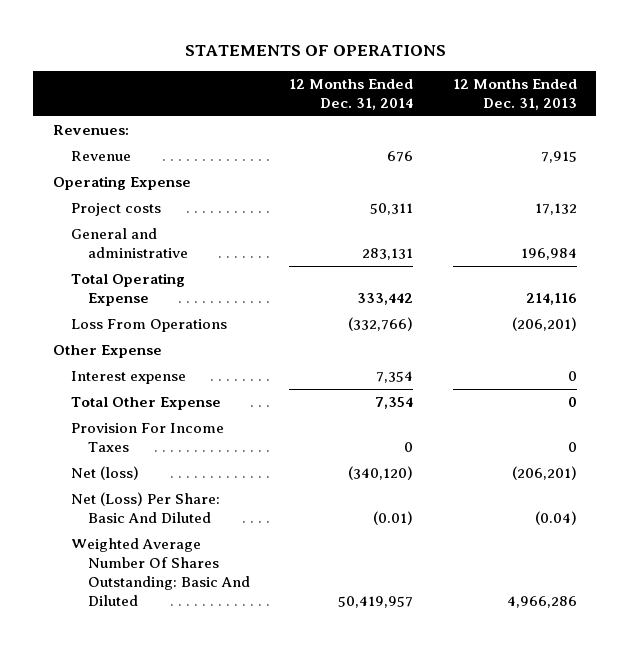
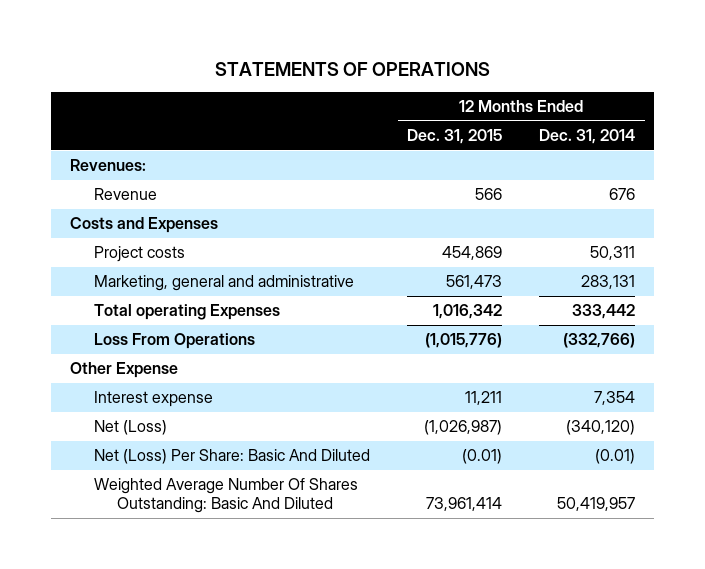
[452,79,577,111] 12 Months Ended Dec. 31, 2013 -> none
none -> [406,129,502,145] Dec. 31, 2015
[52,175,191,190] Operating Expense -> none
none -> [69,217,218,234] Costs and Expenses
[70,227,189,258] General and administrative -> [93,275,354,292] Marketing, general and administrative
[70,272,185,306] Total Operating Expense -> [93,304,280,321] Total operating Expenses
[70,396,221,410] Total Other Expense -> none
[70,422,224,452] Provision For Income Taxes -> none
[70,465,139,480] Net (loss) -> [93,420,167,436] Net (Loss)

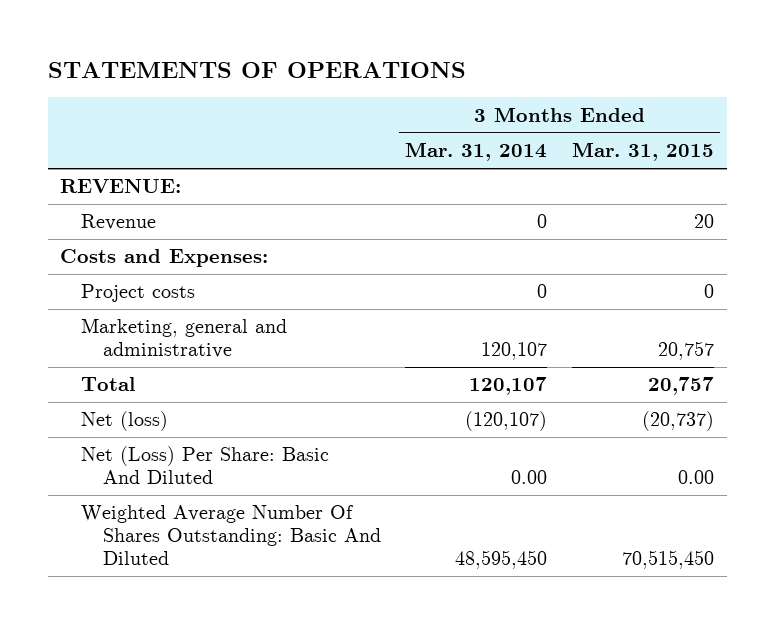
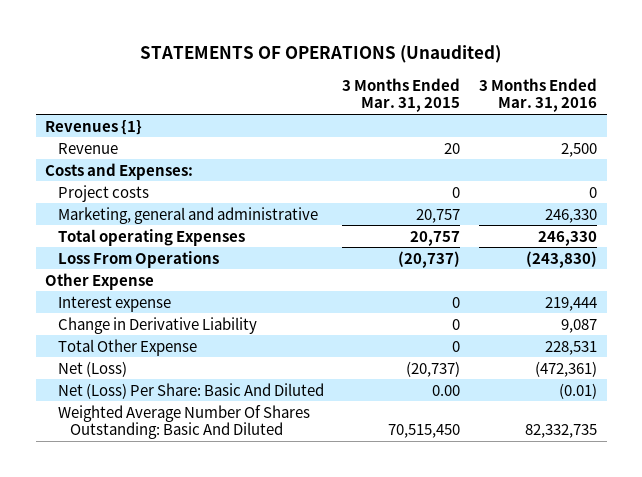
[47,62,466,79] STATEMENTS OF OPERATIONS -> [140,45,502,64] STATEMENTS OF OPERATIONS (Unaudited)
[405,142,548,162] Mar. 31, 2014 -> none
none -> [479,77,598,113] 3 Months Ended Mar. 31, 2016
[60,179,182,194] REVENUE: -> [45,119,143,135] Revenues {1}
[81,377,136,392] Total -> [57,228,245,246] Total operating Expenses
none -> [57,250,219,268] Loss From Operations
none -> [45,272,155,290] Other Expense
none -> [57,295,171,312] Interest expense
none -> [57,316,257,334] Change in Derivative Liability
none -> [57,338,197,356] Total Other Expense
[81,411,169,432] Net (loss) -> [57,360,127,377] Net (Loss)

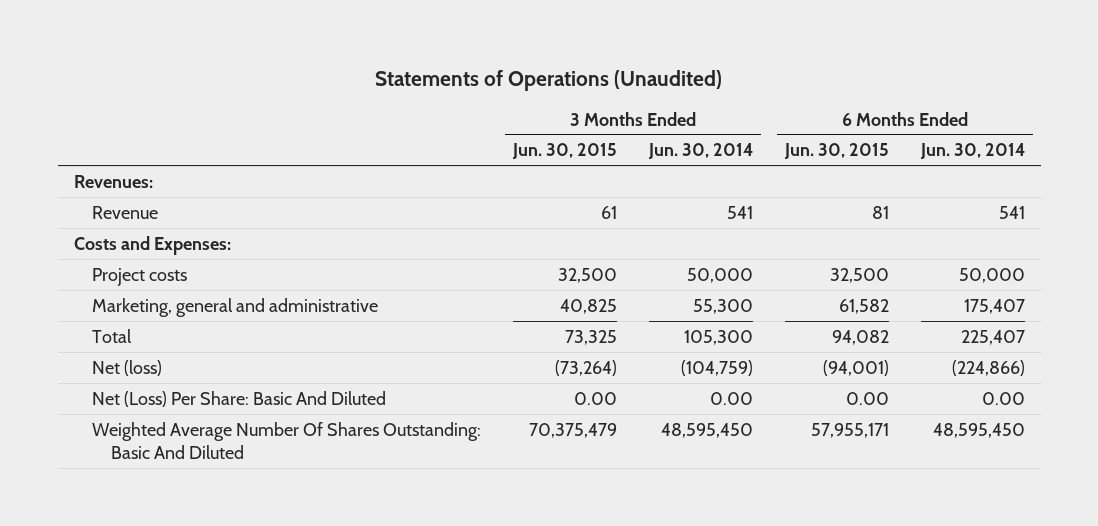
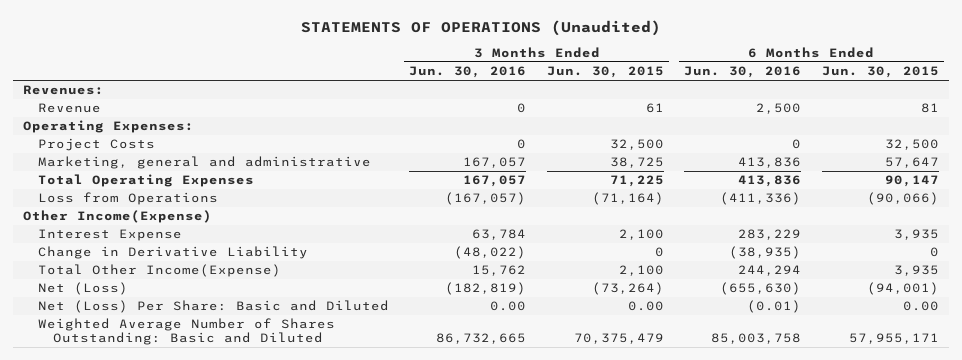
[375,70,723,92] Statements of Operations (Unaudited) -> [300,19,661,36] STATEMENTS OF OPERATIONS (Unaudited)
[647,143,753,160] Jun. 30, 2014 -> none
[919,143,1025,160] Jun. 30, 2014 -> none
none -> [409,66,527,79] Jun. 30, 2016
none -> [684,66,802,79] Jun. 30, 2016
[73,235,231,255] Costs and Expenses: -> none
none -> [23,120,195,134] Operating Expenses:
[92,267,188,286] Project costs -> [38,138,156,152] Project Costs
[560,298,618,314] 40,825 -> [609,157,664,169] 38,725
[838,298,889,314] 61,582 -> [884,157,939,169] 57,647
[92,328,133,343] Total -> [38,174,255,188] Total Operating Expenses
[565,329,618,345] 73,325 -> [609,175,664,188] 71,225
[831,329,889,345] 94,082 -> [884,175,939,188] 90,147
none -> [38,192,219,206] Loss from Operations
none -> [23,210,213,224] Other Income(Expense)
none -> [38,229,183,242] Interest Expense
none -> [38,246,309,260] Change in Derivative Liability
none -> [38,264,282,278] Total Other Income(Expense)
[92,359,163,376] Net (loss) -> [38,282,129,296] Net (Loss)
[92,390,387,407] Net (Loss) Per Share: Basic And Diluted -> [38,300,390,314] Net (Loss) Per Share: Basic and Diluted
[92,421,482,459] Weighted Average Number Of Shares Outstanding: Basic And Diluted -> [38,318,336,346] Weighted Average Number of Shares Outstanding: Basic and Diluted

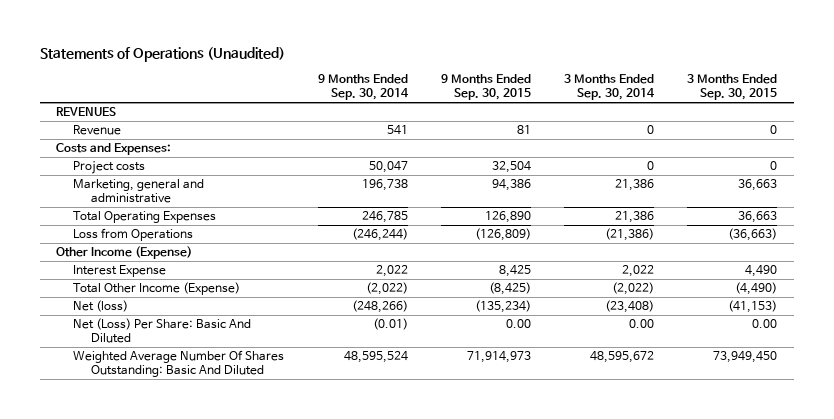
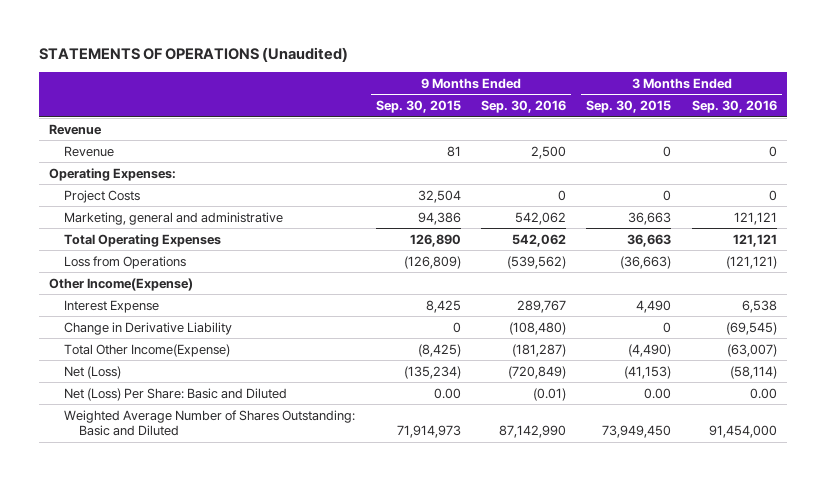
[39,46,285,62] Statements of Operations (Unaudited) -> [39,47,349,63] STATEMENTS OF OPERATIONS (Unaudited)
[317,74,409,101] 9 Months Ended Sep. 30, 2014 -> none
[564,74,656,101] 3 Months Ended Sep. 30, 2014 -> none
none -> [481,100,567,114] Sep. 30, 2016
none -> [691,100,777,114] Sep. 30, 2016
[56,107,117,117] REVENUES -> [49,123,103,135] Revenue
[56,143,172,156] Costs and Expenses: -> none
none -> [49,167,177,181] Operating Expenses:
[73,161,146,175] Project costs -> [64,189,141,203] Project Costs
[56,246,193,260] Other Income (Expense) -> [49,277,194,291] Other Income(Expense)
none -> [64,321,233,335] Change in Derivative Liability
[73,282,241,296] Total Other Income (Expense) -> [64,343,231,357] Total Other Income(Expense)
[73,300,129,313] Net (loss) -> [64,365,122,379] Net (Loss)
[73,318,252,344] Net (Loss) Per Share: Basic And Diluted -> [64,387,288,401] Net (Loss) Per Share: Basic and Diluted
[73,350,285,378] Weighted Average Number Of Shares Outstanding: Basic And Diluted -> [64,409,356,437] Weighted Average Number of Shares Outstanding: Basic and Diluted

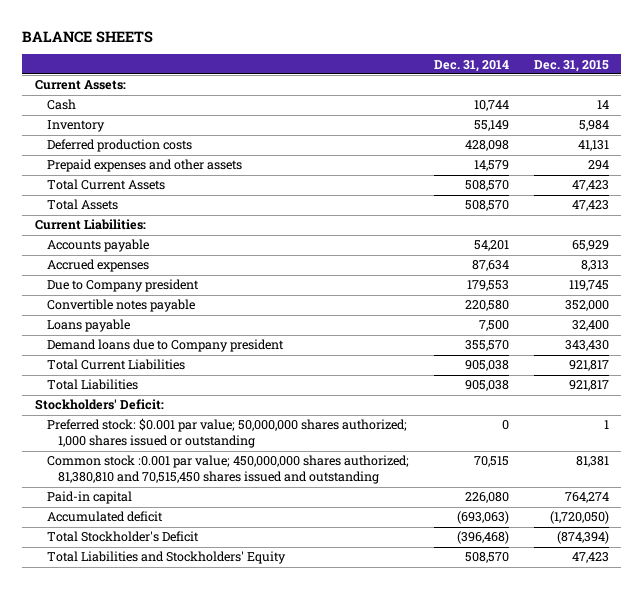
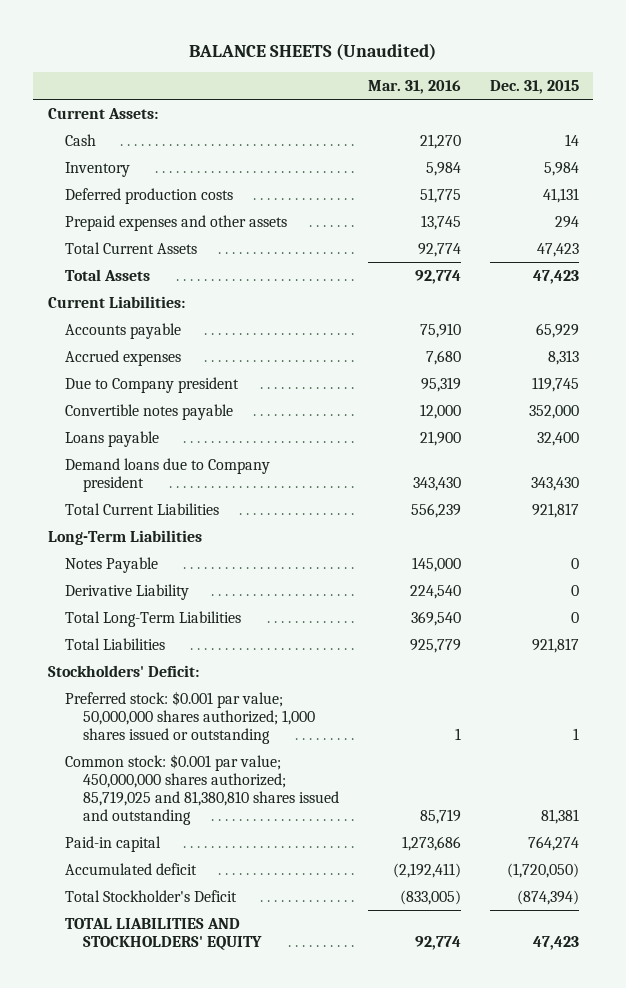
[22,30,154,43] BALANCE SHEETS -> [189,42,437,60] BALANCE SHEETS (Unaudited)
[433,59,509,72] Dec. 31, 2014 -> none
none -> [368,80,462,95] Mar. 31, 2016
none -> [47,529,202,545] Long-Term Liabilities
none -> [65,556,159,573] Notes Payable
none -> [65,583,190,600] Derivative Liability
none -> [65,610,242,627] Total Long-Term Liabilities
[46,455,409,485] Common stock :0.001 par value; 450,000,000 shares authorized; 81,380,810 and 70,515,450 shares issued and outstanding -> [65,753,340,825] Common stock: $0.001 par value; 450,000,000 shares authorized; 85,719,025 and 81,380,810 shares issued and outstanding
[46,551,286,565] Total Liabilities and Stockholders' Equity -> [65,917,263,950] TOTAL LIABILITIES AND STOCKHOLDERS' EQUITY

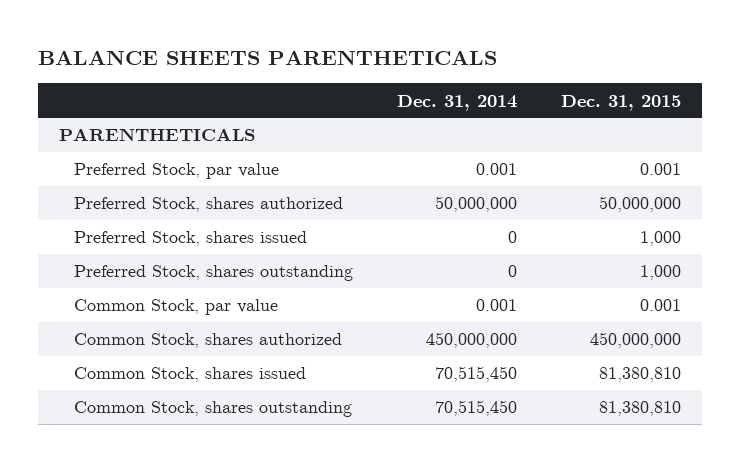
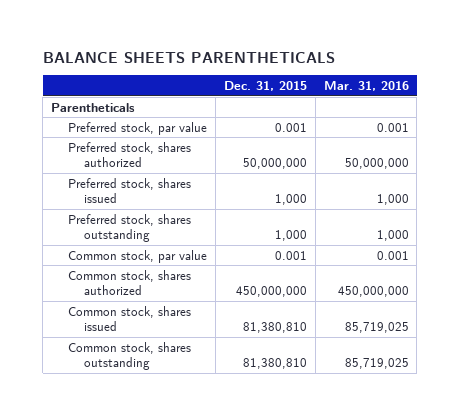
[396,94,517,111] Dec. 31, 2014 -> none
none -> [323,81,409,92] Mar. 31, 2016
[59,128,256,142] PARENTHETICALS -> [51,102,136,112] Parentheticals
[74,163,280,180] Preferred Stock, par value -> [67,121,207,135] Preferred stock, par value
[74,197,344,213] Preferred Stock, shares authorized -> [67,141,191,167] Preferred stock, shares authorized
[74,231,308,247] Preferred Stock, shares issued -> [67,177,191,203] Preferred stock, shares issued
[74,265,354,282] Preferred Stock, shares outstanding -> [67,213,191,242] Preferred stock, shares outstanding
[74,299,279,316] Common Stock, par value -> [67,249,207,263] Common stock, par value
[74,333,343,349] Common Stock, shares authorized -> [67,269,191,295] Common stock, shares authorized
[74,367,307,383] Common Stock, shares issued -> [67,305,191,331] Common stock, shares issued
[74,401,353,418] Common Stock, shares outstanding -> [67,341,191,370] Common stock, shares outstanding

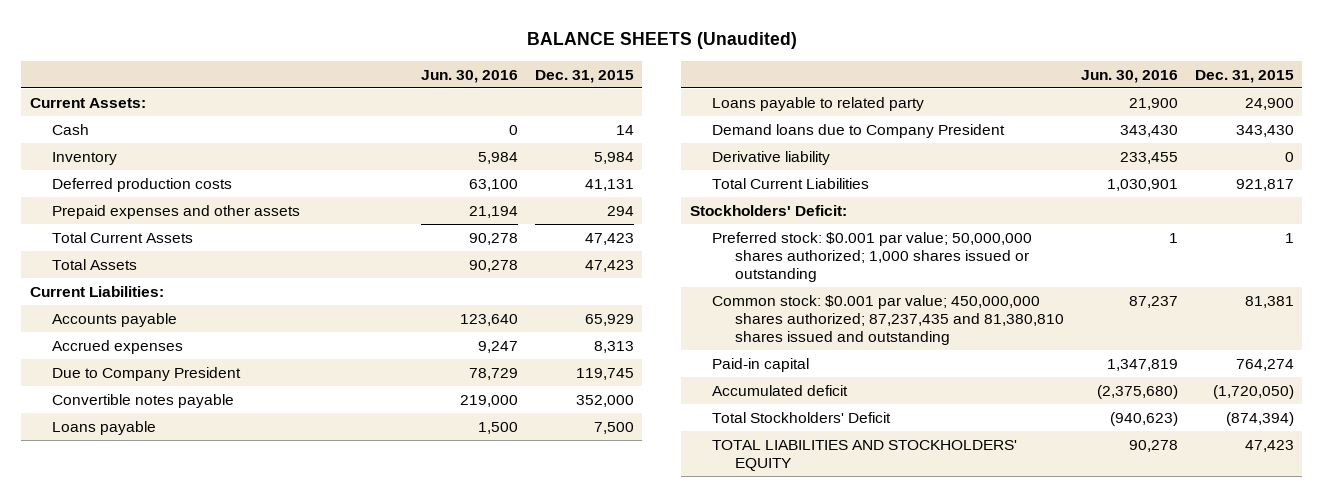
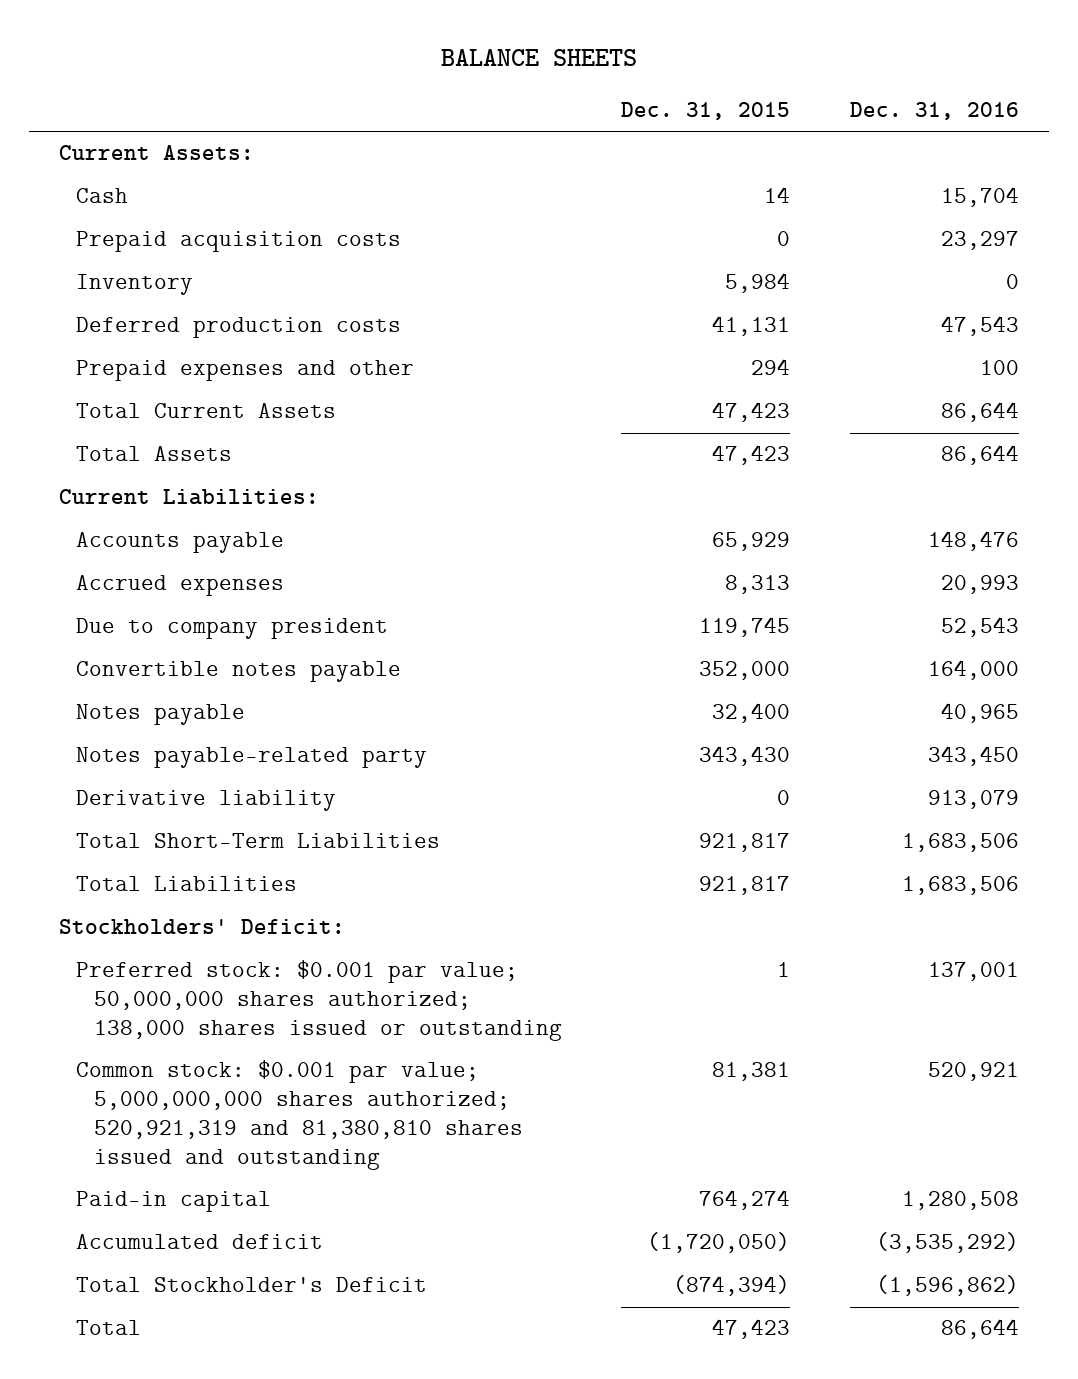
[526,32,797,50] BALANCE SHEETS (Unaudited) -> [441,48,638,66] BALANCE SHEETS
[421,69,519,83] Jun. 30, 2016 -> none
none -> [849,102,1019,121] Dec. 31, 2016
none -> [76,231,402,253] Prepaid acquisition costs
[52,204,301,219] Prepaid expenses and other assets -> [76,360,415,382] Prepaid expenses and other
[52,366,242,381] Due to Company President -> [76,618,389,640] Due to company president
[52,420,157,435] Loans payable -> none
[712,96,925,111] Loans payable to related party -> none
none -> [76,704,246,726] Notes payable
[712,123,1006,138] Demand loans due to Company President -> [76,747,428,769] Notes payable-related party
[712,177,870,189] Total Current Liabilities -> [76,833,441,849] Total Short-Term Liabilities
none -> [76,876,298,892] Total Liabilities
[712,231,1033,282] Preferred stock: $0.001 par value; 50,000,000 shares authorized; 1,000 shares issued or outstanding -> [76,960,562,1041] Preferred stock: $0.001 par value; 50,000,000 shares authorized; 138,000 shares issued or outstanding
[712,294,1064,345] Common stock: $0.001 par value; 450,000,000 shares authorized; 87,237,435 and 81,380,810 shares issued and outstanding -> [76,1060,523,1170] Common stock: $0.001 par value; 5,000,000,000 shares authorized; 520,921,319 and 81,380,810 shares issued and outstanding
[712,411,892,423] Total Stockholders' Deficit -> [76,1277,428,1293] Total Stockholder's Deficit
[712,439,1018,471] TOTAL LIABILITIES AND STOCKHOLDERS' EQUITY -> [76,1320,142,1336] Total

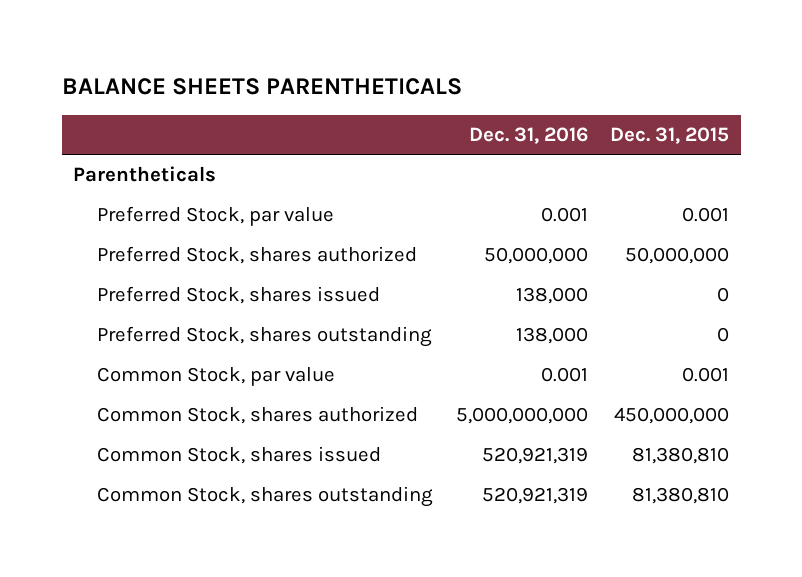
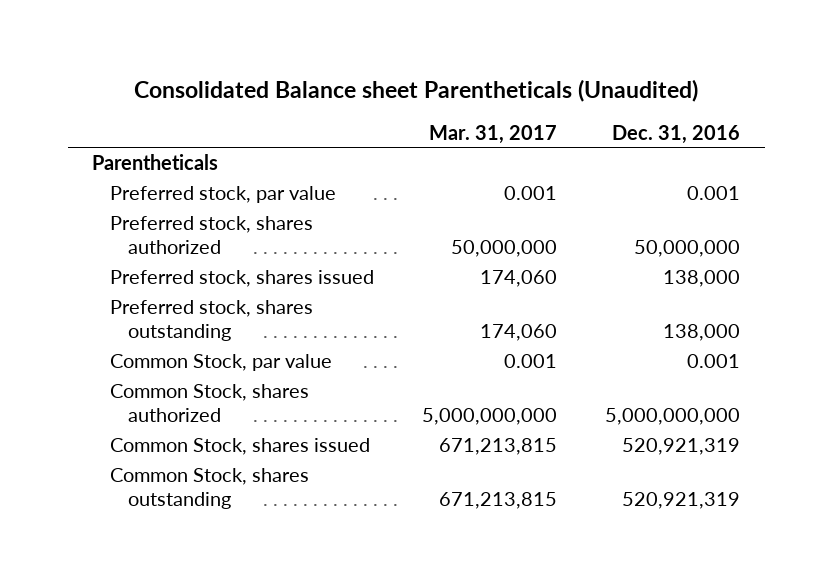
[61,77,462,95] BALANCE SHEETS PARENTHETICALS -> [134,78,699,102] Consolidated Balance sheet Parentheticals (Unaudited)
[610,127,730,145] Dec. 31, 2015 -> none
none -> [429,124,558,144] Mar. 31, 2017
[97,206,335,227] Preferred Stock, par value -> [109,186,336,204] Preferred stock, par value
[97,246,418,265] Preferred Stock, shares authorized -> [109,216,313,254] Preferred stock, shares authorized
[97,286,381,305] Preferred Stock, shares issued -> [109,270,374,288] Preferred stock, shares issued
[97,326,433,348] Preferred Stock, shares outstanding -> [109,300,313,341] Preferred stock, shares outstanding

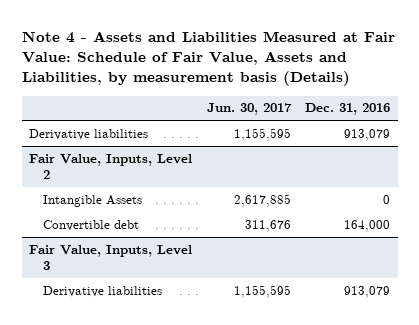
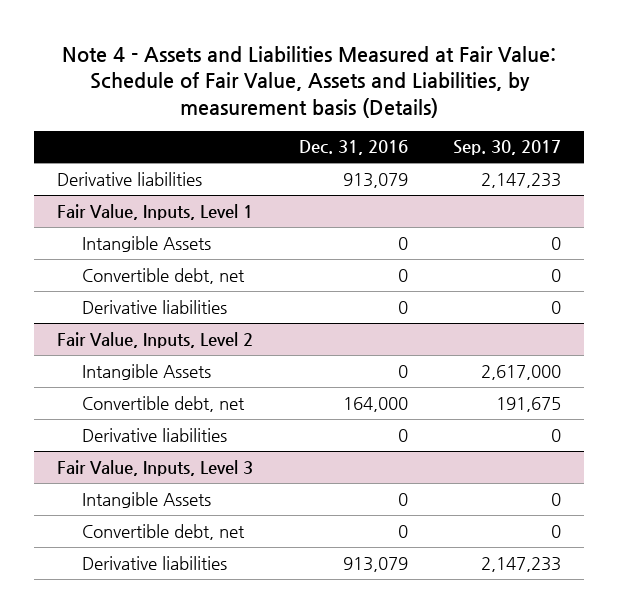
[206,103,292,116] Jun. 30, 2017 -> none
none -> [453,140,562,156] Sep. 30, 2017
none -> [57,203,254,220] Fair Value, Inputs, Level 1
none -> [82,235,212,252] Intangible Assets
none -> [82,267,246,284] Convertible debt, net
none -> [82,299,228,314] Derivative liabilities
[43,219,140,231] Convertible debt -> [82,395,246,412] Convertible debt, net
none -> [82,427,228,442] Derivative liabilities
none -> [82,491,212,508] Intangible Assets
none -> [82,523,246,540] Convertible debt, net

